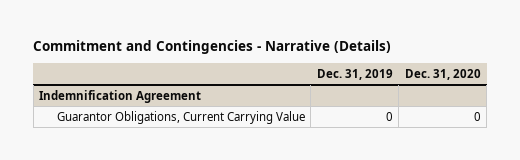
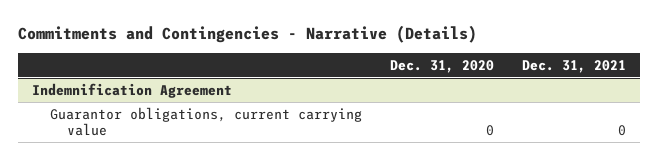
[33,40,392,55] Commitment and Contingencies - Narrative (Details) -> [17,25,477,44] Commitments and Contingencies - Narrative (Details)
[316,68,393,80] Dec. 31, 2019 -> none
none -> [522,59,627,73] Dec. 31, 2021
[56,110,305,124] Guarantor Obligations, Current Carrying Value -> [49,106,362,136] Guarantor obligations, current carrying value

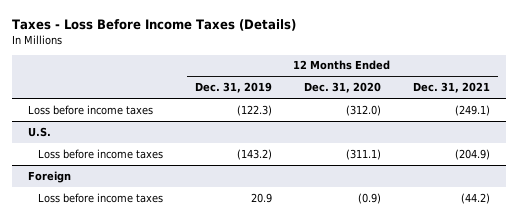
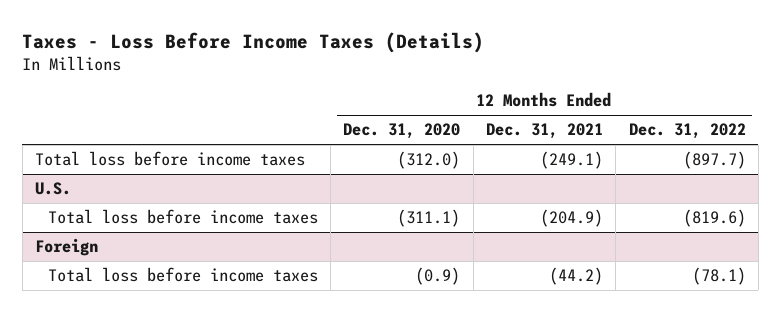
[194,82,272,94] Dec. 31, 2019 -> none
none -> [628,123,746,140] Dec. 31, 2022
[27,104,153,115] Loss before income taxes -> [35,151,306,167] Total loss before income taxes
[37,148,163,159] Loss before income taxes -> [47,209,318,225] Total loss before income taxes
[37,192,163,203] Loss before income taxes -> [47,267,318,283] Total loss before income taxes

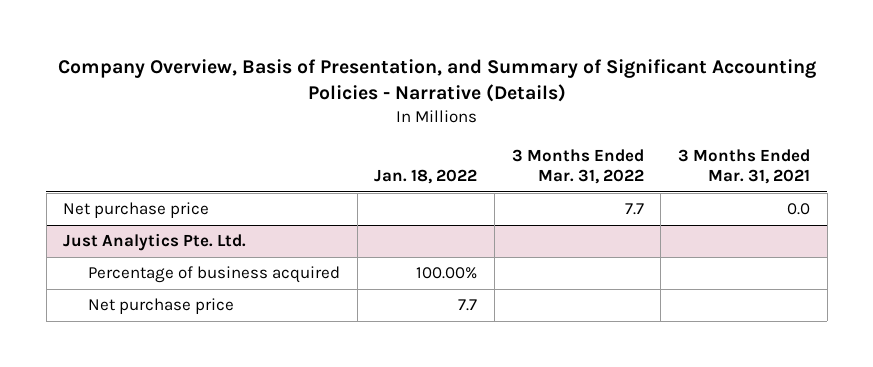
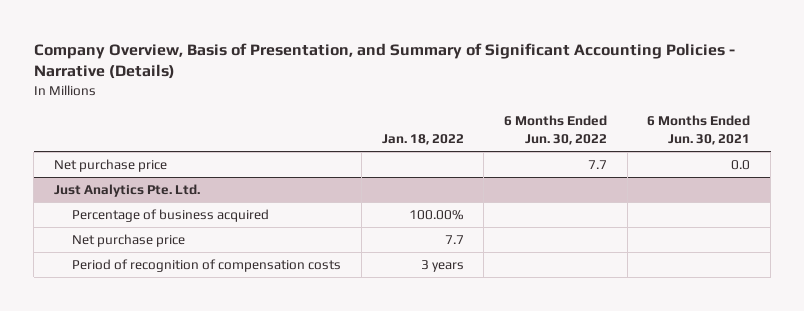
[511,148,644,184] 3 Months Ended Mar. 31, 2022 -> none
[677,148,810,184] 3 Months Ended Mar. 31, 2021 -> none
none -> [504,115,608,145] 6 Months Ended Jun. 30, 2022
none -> [647,115,751,145] 6 Months Ended Jun. 30, 2021
none -> [72,258,342,272] Period of recognition of compensation costs

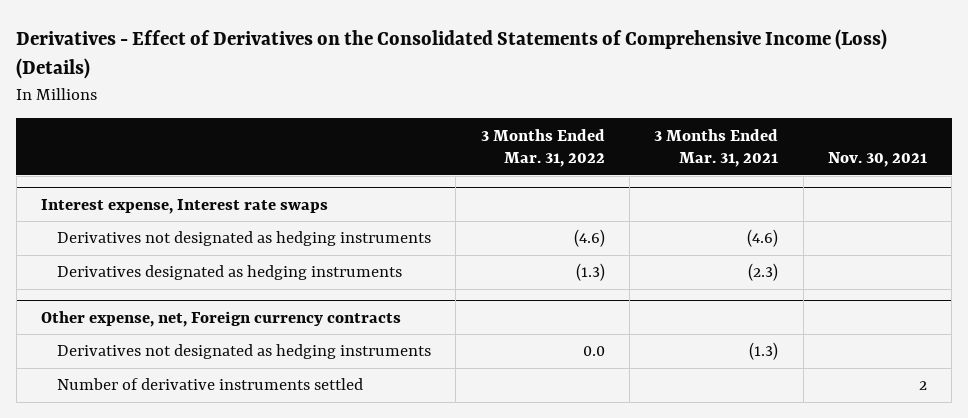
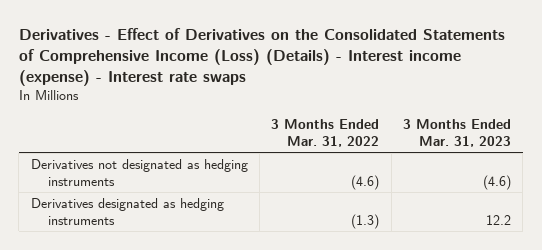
[16,29,888,80] Derivatives - Effect of Derivatives on the Consolidated Statements of Comprehensive Income (Loss) (Details) -> [18,27,505,86] Derivatives - Effect of Derivatives on the Consolidated Statements of Comprehensive Income (Loss) (Details) - Interest income (expense) - Interest rate swaps
[654,128,779,167] 3 Months Ended Mar. 31, 2021 -> none
[828,151,928,167] Nov. 30, 2021 -> none
none -> [403,119,512,147] 3 Months Ended Mar. 31, 2023
[41,198,329,214] Interest expense, Interest rate swaps -> none
[41,310,402,327] Other expense, net, Foreign currency contracts -> none
[57,344,432,360] Derivatives not designated as hedging instruments -> none
[57,378,364,391] Number of derivative instruments settled -> none

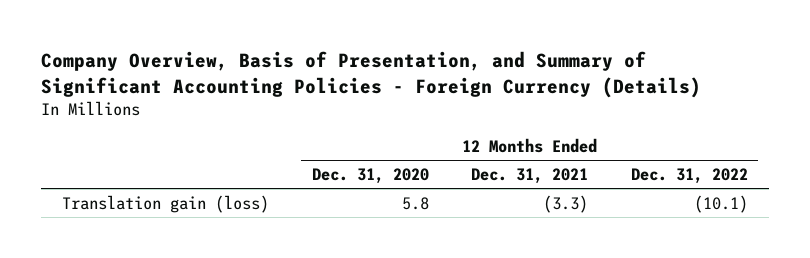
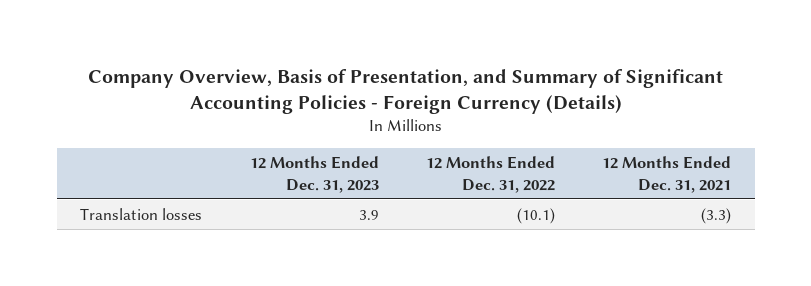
[311,168,429,185] Dec. 31, 2020 -> none
none -> [249,156,379,193] 12 Months Ended Dec. 31, 2023
[62,195,270,214] Translation gain (loss) -> [80,208,203,221] Translation losses

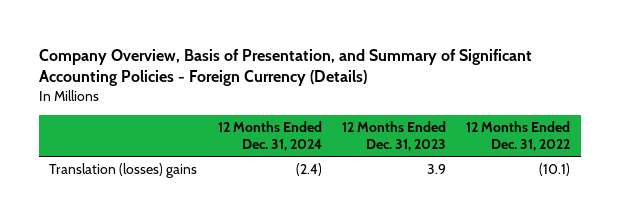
[602,156,732,193] 12 Months Ended Dec. 31, 2021 -> none
none -> [217,121,322,151] 12 Months Ended Dec. 31, 2024
[80,208,203,221] Translation losses -> [49,163,198,179] Translation (losses) gains

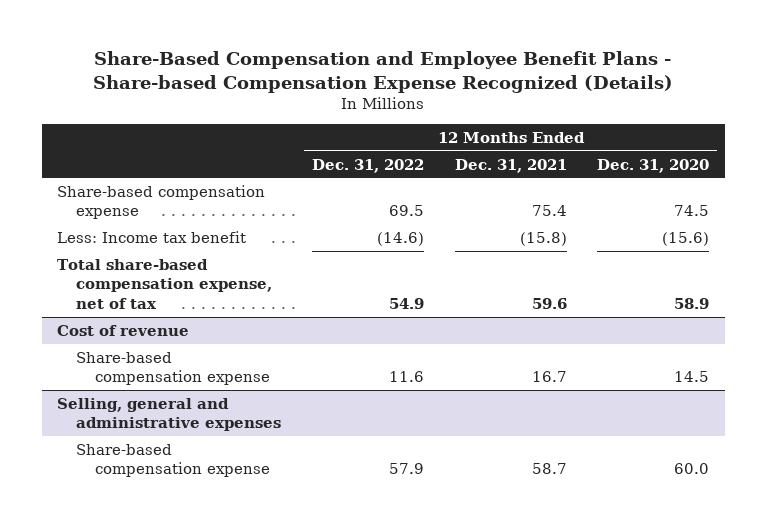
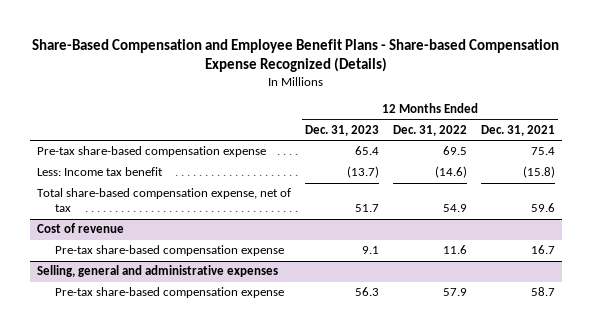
[597,158,710,173] Dec. 31, 2020 -> none
none -> [305,125,380,137] Dec. 31, 2023
[57,184,266,220] Share-based compensation expense -> [37,146,267,158] Pre-tax share-based compensation expense
[76,351,270,386] Share-based compensation expense -> [54,245,284,257] Pre-tax share-based compensation expense
[76,443,270,478] Share-based compensation expense -> [54,287,284,299] Pre-tax share-based compensation expense

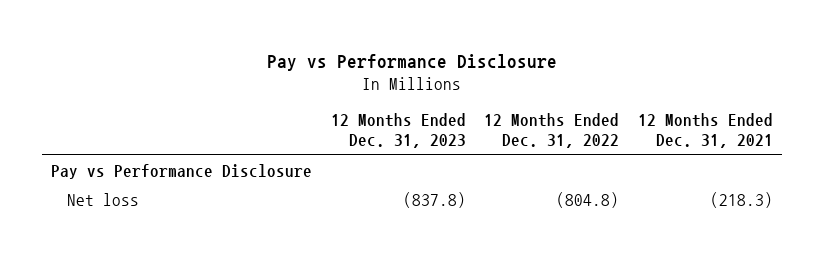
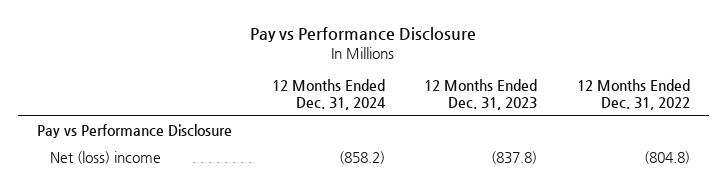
[637,113,773,149] 12 Months Ended Dec. 31, 2021 -> none
none -> [271,79,386,111] 12 Months Ended Dec. 31, 2024
[67,192,140,206] Net loss -> [50,151,162,165] Net (loss) income

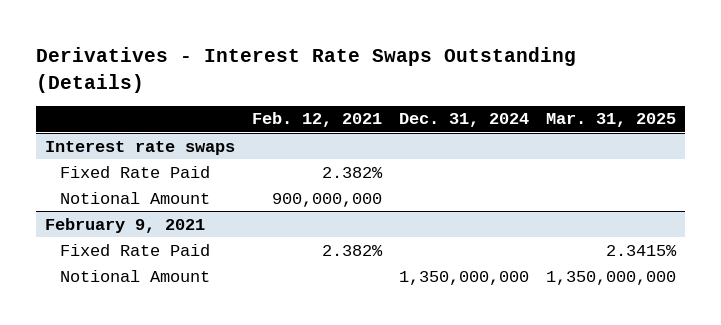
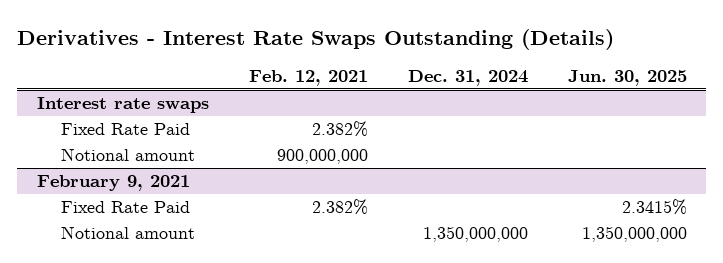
[546,113,677,128] Mar. 31, 2025 -> none
none -> [567,69,687,86] Jun. 30, 2025
[60,191,211,204] Notional Amount -> [61,148,196,162] Notional amount
[60,269,211,282] Notional Amount -> [61,226,196,240] Notional amount

